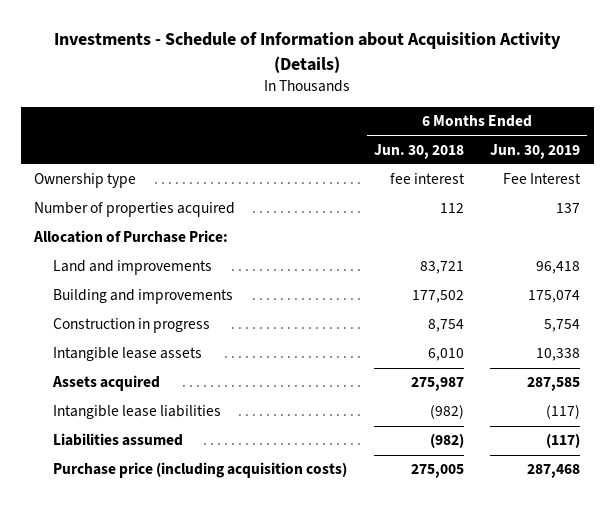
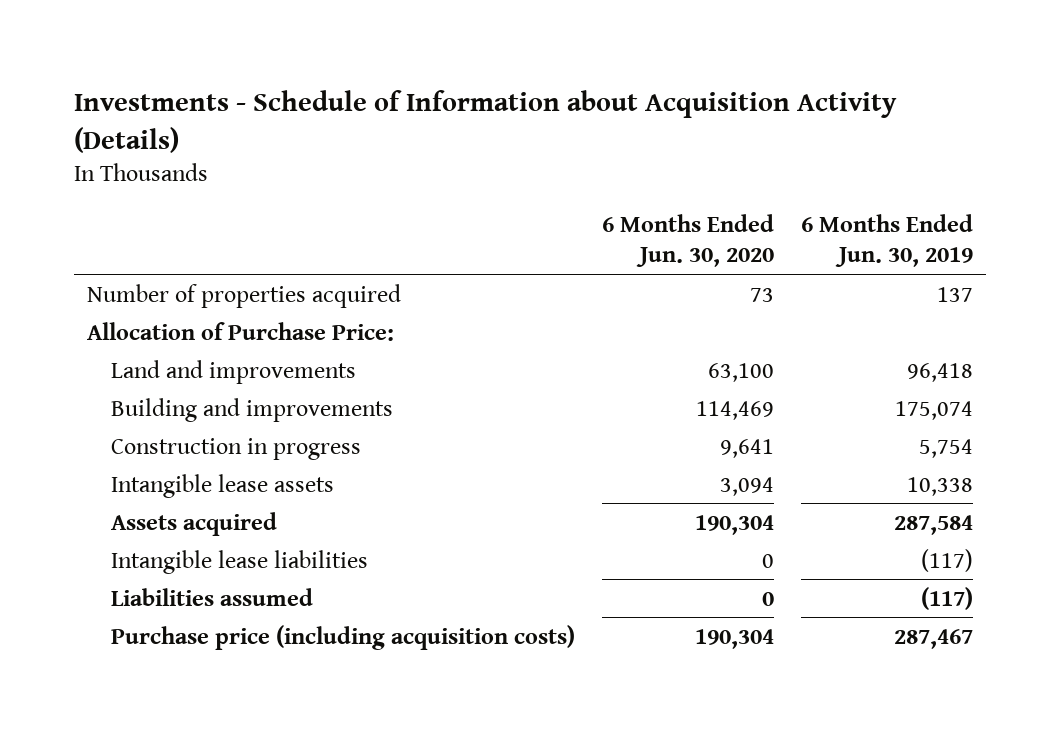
[373,143,464,159] Jun. 30, 2018 -> none
none -> [601,213,774,268] 6 Months Ended Jun. 30, 2020
[34,173,137,189] Ownership type -> none
[527,377,581,392] 287,585 -> [893,514,973,535] 287,584
[527,464,581,479] 287,468 -> [893,628,973,649] 287,467

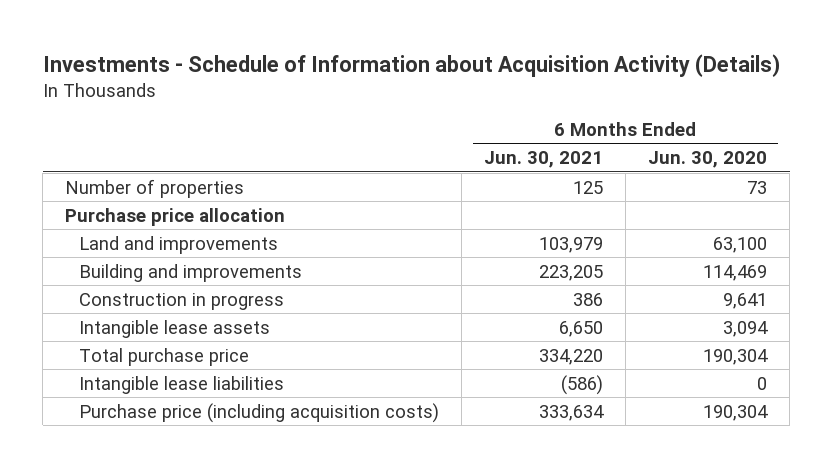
[800,213,973,268] 6 Months Ended Jun. 30, 2019 -> none
none -> [483,151,603,169] Jun. 30, 2021
[87,283,402,308] Number of properties acquired -> [65,178,245,198] Number of properties
[87,321,395,341] Allocation of Purchase Price: -> [65,207,286,226] Purchase price allocation
[111,511,278,536] Assets acquired -> [78,347,249,366] Total purchase price
[111,587,314,606] Liabilities assumed -> none

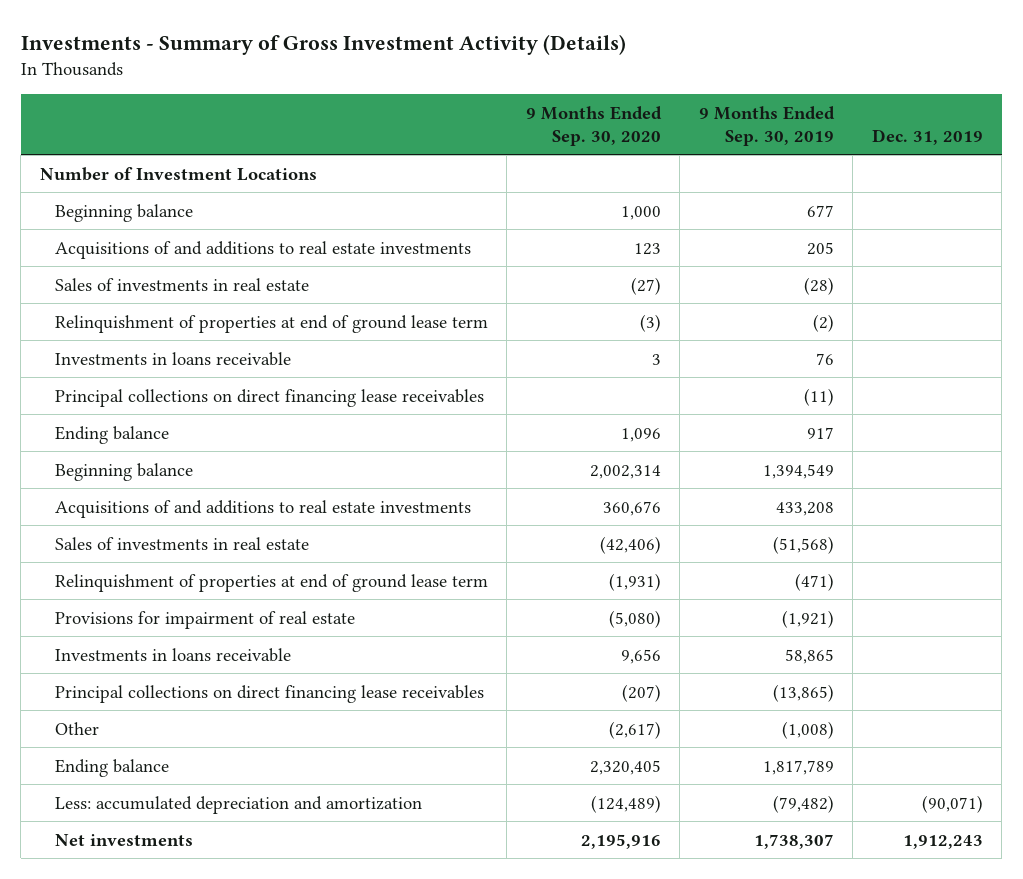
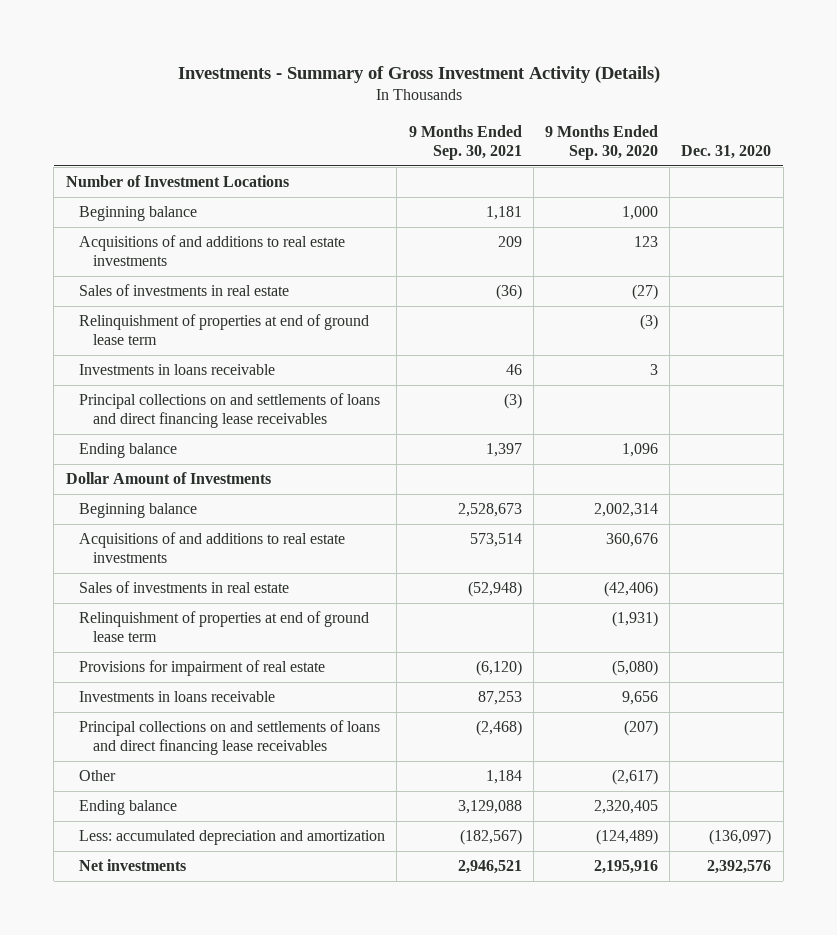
[698,105,835,146] 9 Months Ended Sep. 30, 2019 -> none
[871,128,983,145] Dec. 31, 2019 -> none
none -> [408,124,522,160] 9 Months Ended Sep. 30, 2021
none -> [681,144,772,159] Dec. 31, 2020
[54,388,484,407] Principal collections on direct financing lease receivables -> [79,393,381,429] Principal collections on and settlements of loans and direct financing lease receivables
none -> [65,472,271,485] Dollar Amount of Investments
[54,684,484,703] Principal collections on direct financing lease receivables -> [79,720,381,756] Principal collections on and settlements of loans and direct financing lease receivables

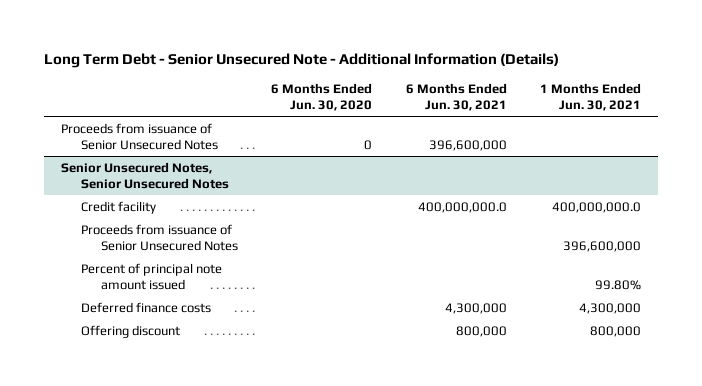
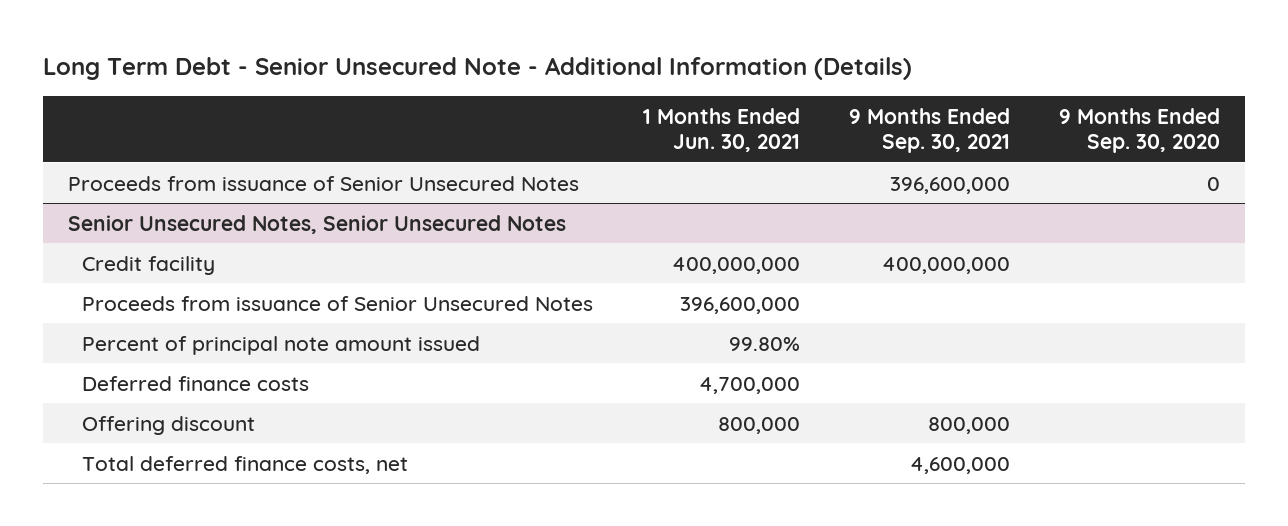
[271,82,373,111] 6 Months Ended Jun. 30, 2020 -> none
[405,82,507,111] 6 Months Ended Jun. 30, 2021 -> none
none -> [848,107,1010,153] 9 Months Ended Sep. 30, 2021
none -> [1059,107,1221,153] 9 Months Ended Sep. 30, 2020
[552,201,642,213] 400,000,000.0 -> [671,256,800,274] 400,000,000
[579,302,642,314] 4,300,000 -> [698,376,800,394] 4,700,000
none -> [82,455,409,474] Total deferred finance costs, net

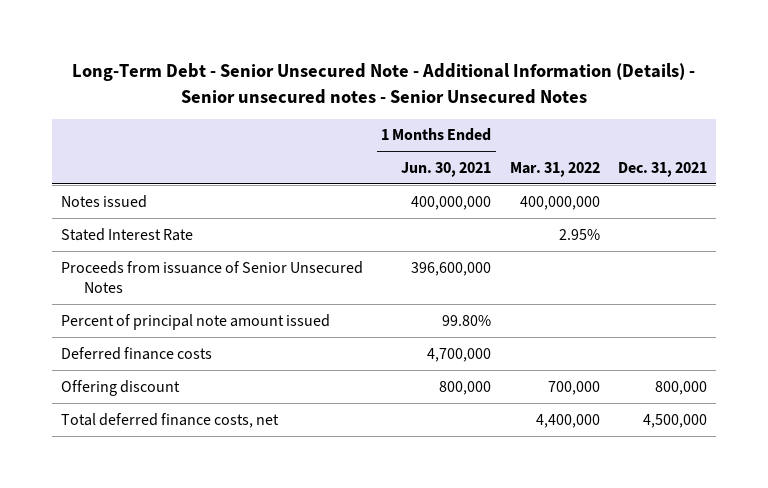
[42,57,912,81] Long Term Debt - Senior Unsecured Note - Additional Information (Details) -> [72,63,696,104] Long-Term Debt - Senior Unsecured Note - Additional Information (Details) - Senior unsecured notes - Senior Unsecured Notes
[848,107,1010,153] 9 Months Ended Sep. 30, 2021 -> none
[1059,107,1221,153] 9 Months Ended Sep. 30, 2020 -> none
none -> [509,161,600,177] Mar. 31, 2022
none -> [617,161,707,177] Dec. 31, 2021
[67,175,579,191] Proceeds from issuance of Senior Unsecured Notes -> none
[67,214,566,234] Senior Unsecured Notes, Senior Unsecured Notes -> none
[82,255,216,275] Credit facility -> [61,194,148,208] Notes issued
none -> [61,227,194,241] Stated Interest Rate

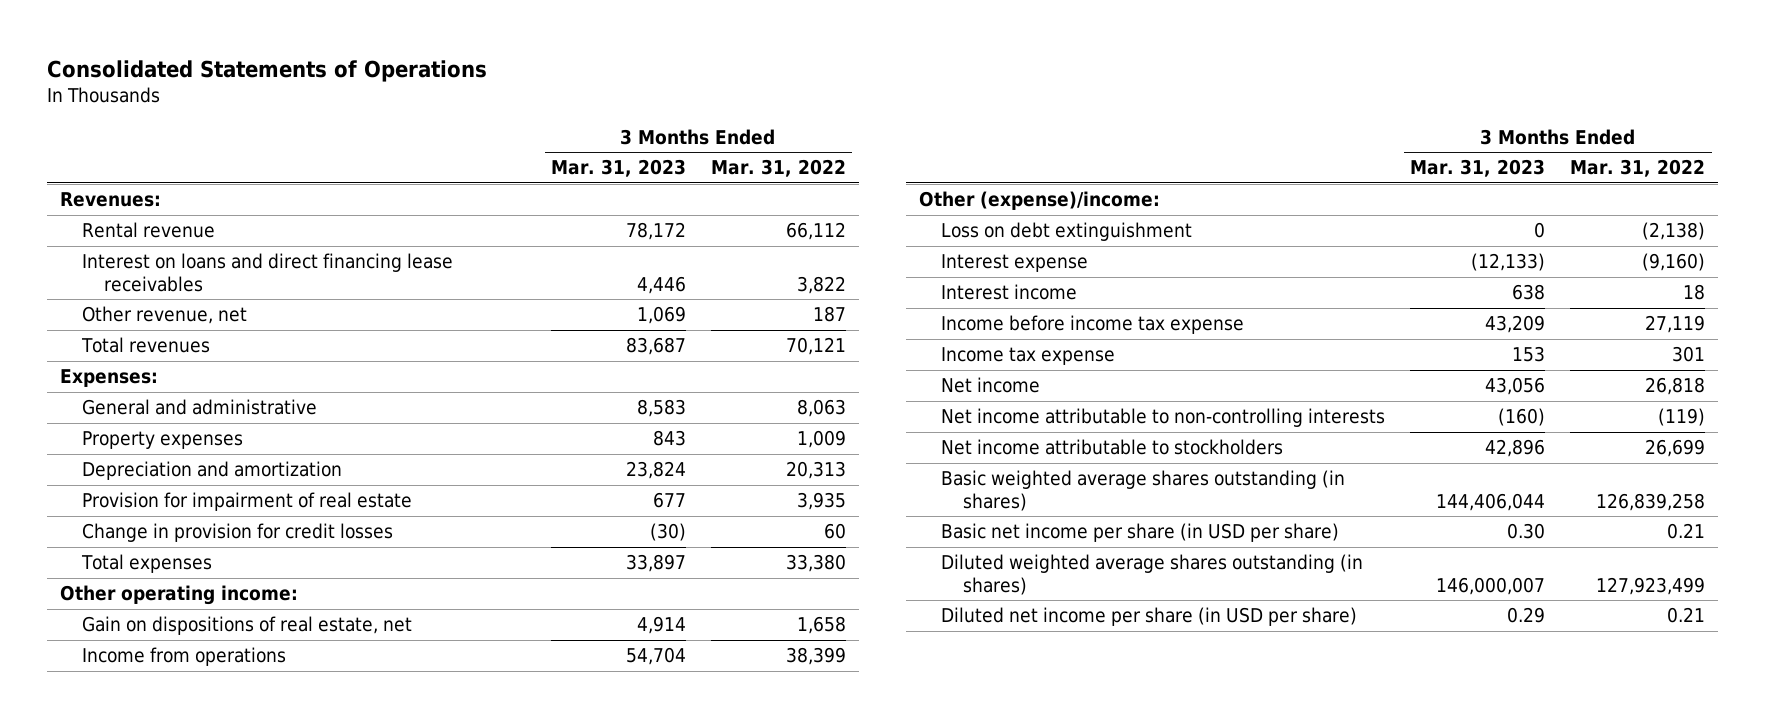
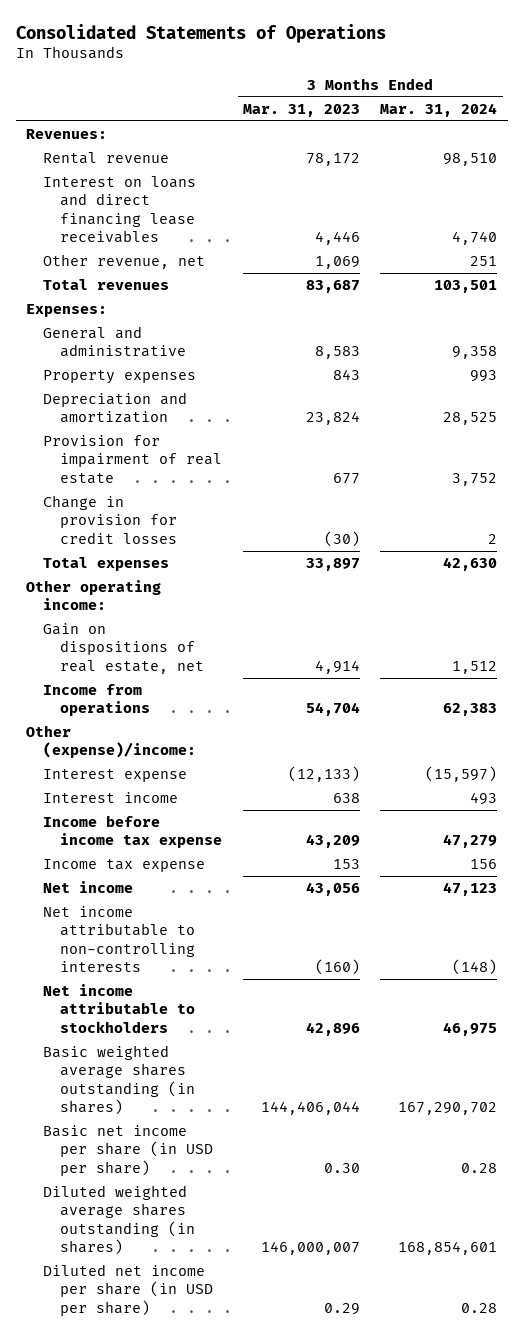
[711,159,847,178] Mar. 31, 2022 -> none
none -> [380,103,498,118] Mar. 31, 2024
[940,222,1192,242] Loss on debt extinguishment -> none

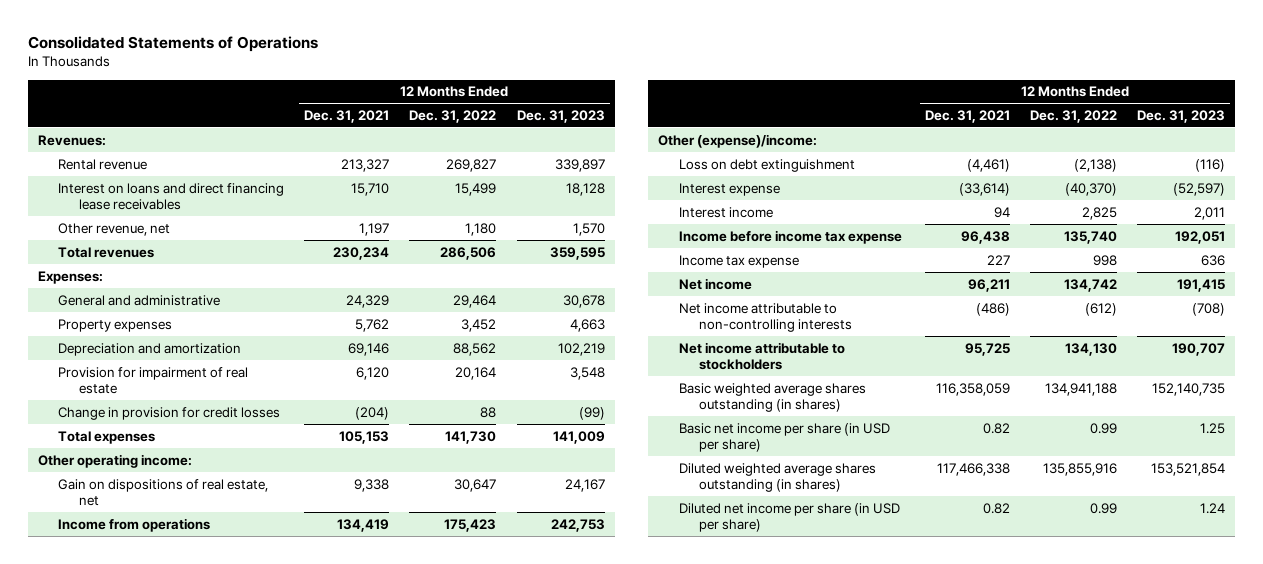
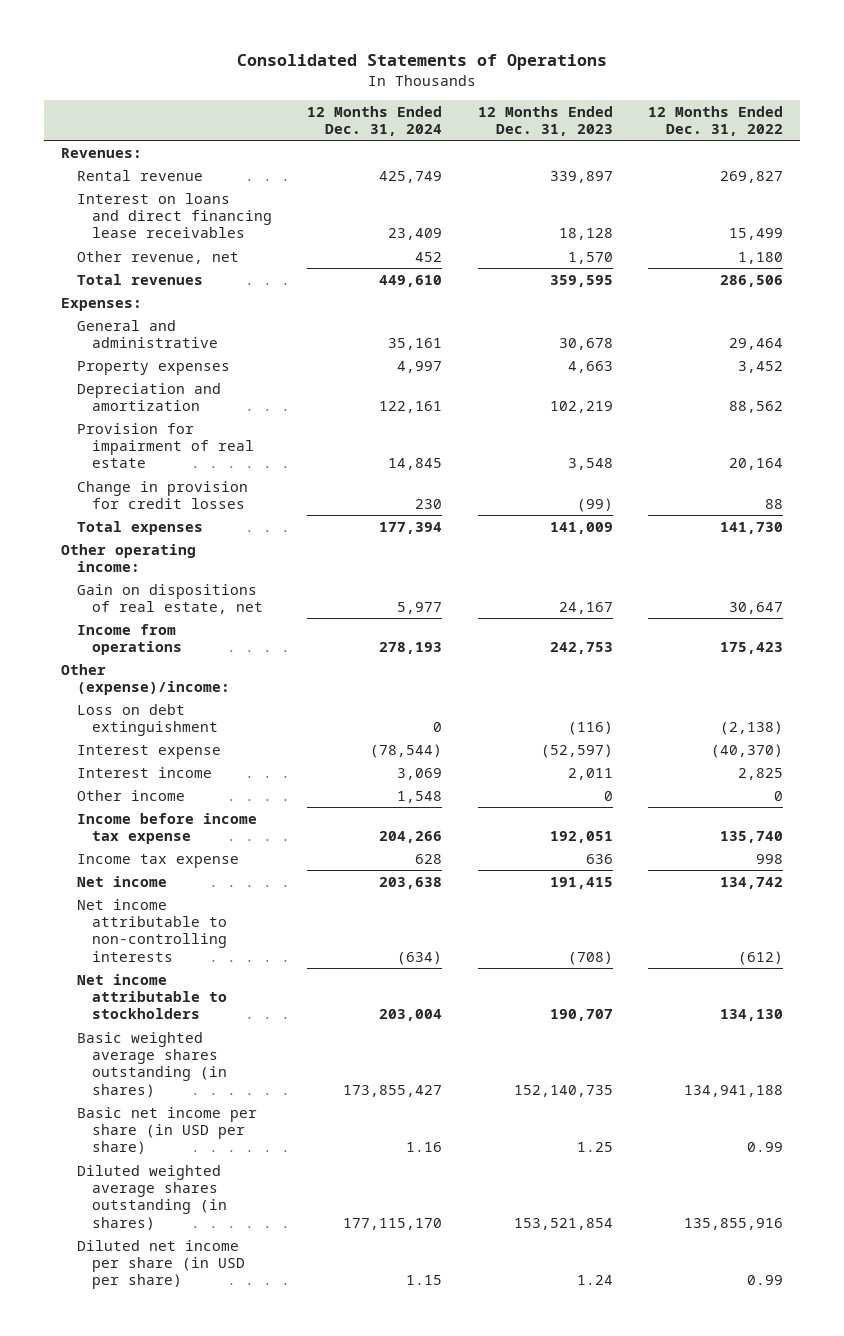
[304,109,390,123] Dec. 31, 2021 -> none
none -> [307,105,443,137] 12 Months Ended Dec. 31, 2024
none -> [76,789,185,801] Other income

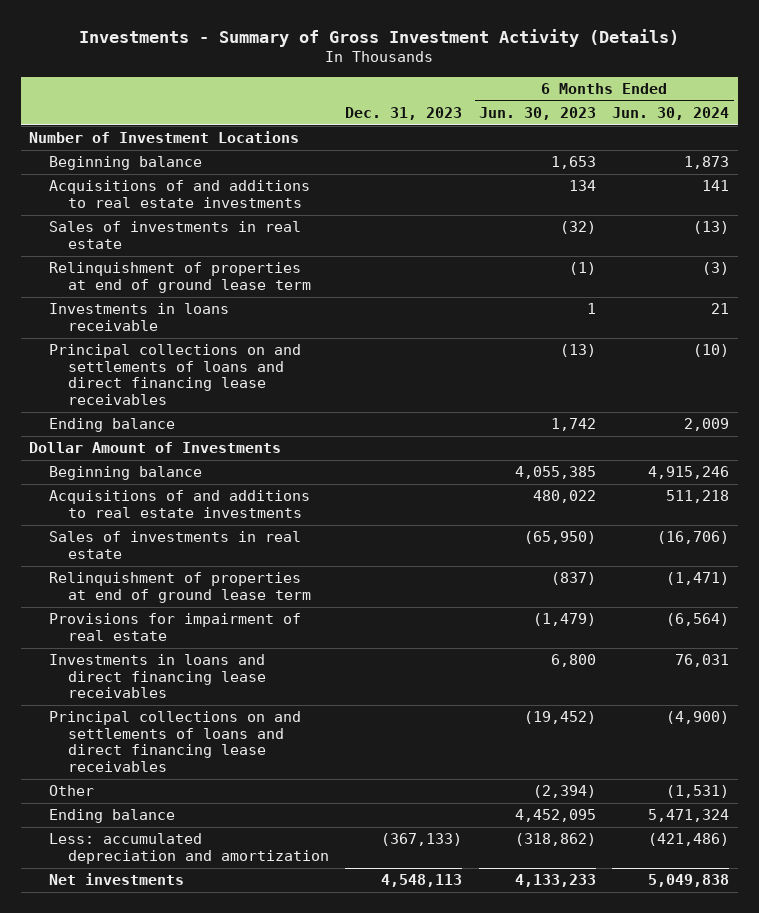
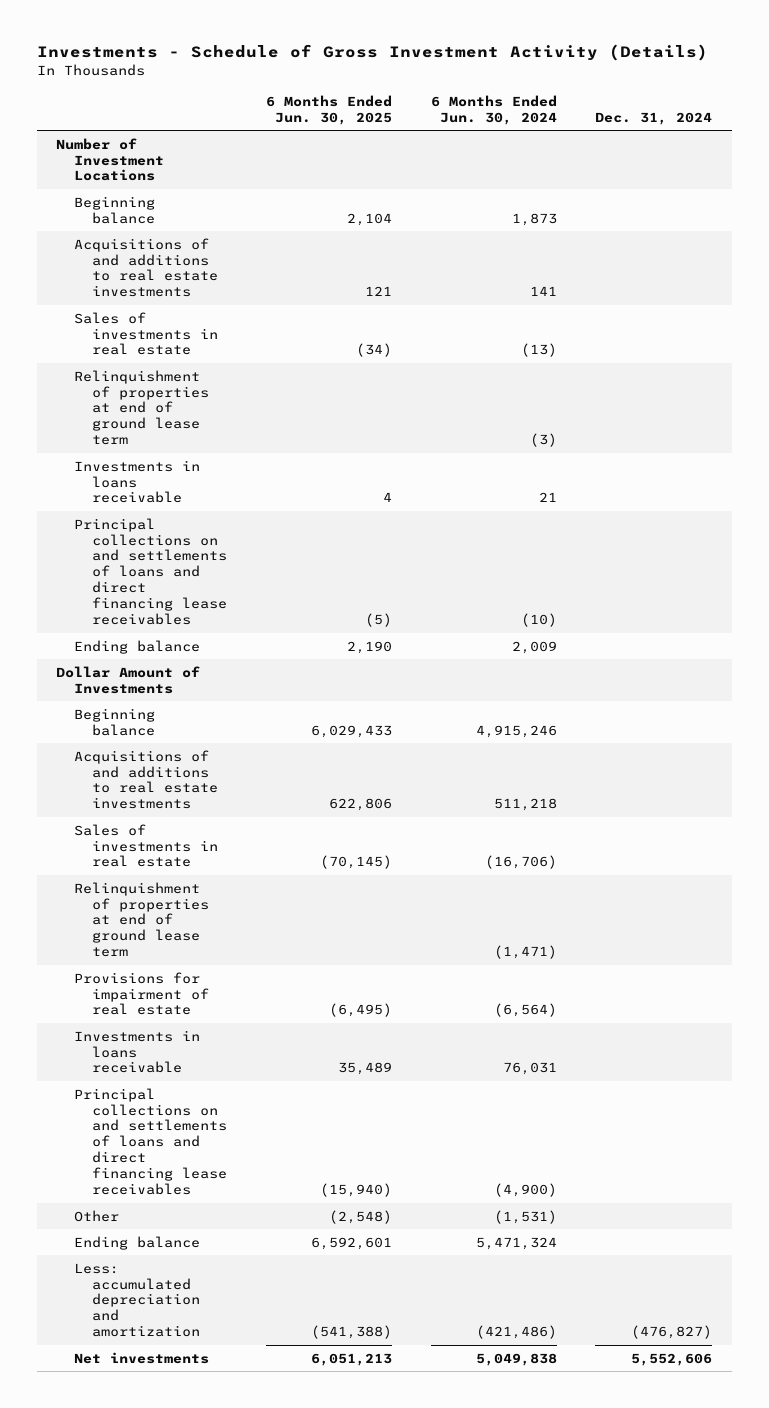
[79,29,680,48] Investments - Summary of Gross Investment Activity (Details) -> [36,44,708,62] Investments - Schedule of Gross Investment Activity (Details)
[345,107,463,121] Dec. 31, 2023 -> none
[478,107,596,121] Jun. 30, 2023 -> none
none -> [265,94,392,125] 6 Months Ended Jun. 30, 2025
none -> [595,111,713,125] Dec. 31, 2024
[48,654,266,699] Investments in loans and direct financing lease receivables -> [74,1029,201,1074] Investments in loans receivable

